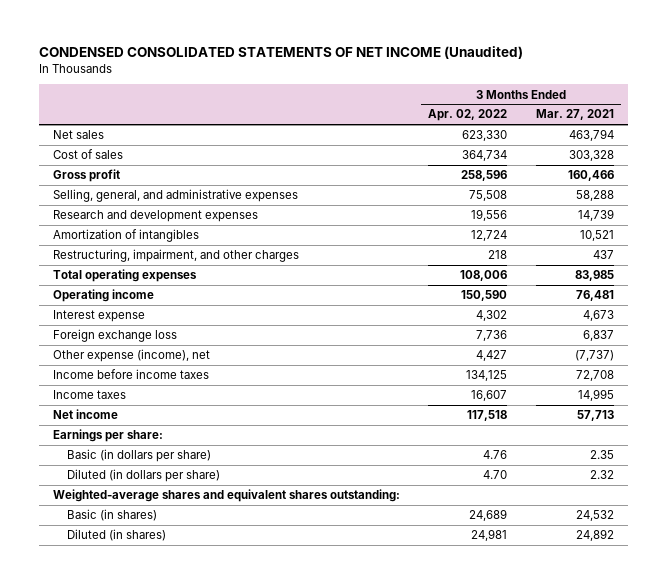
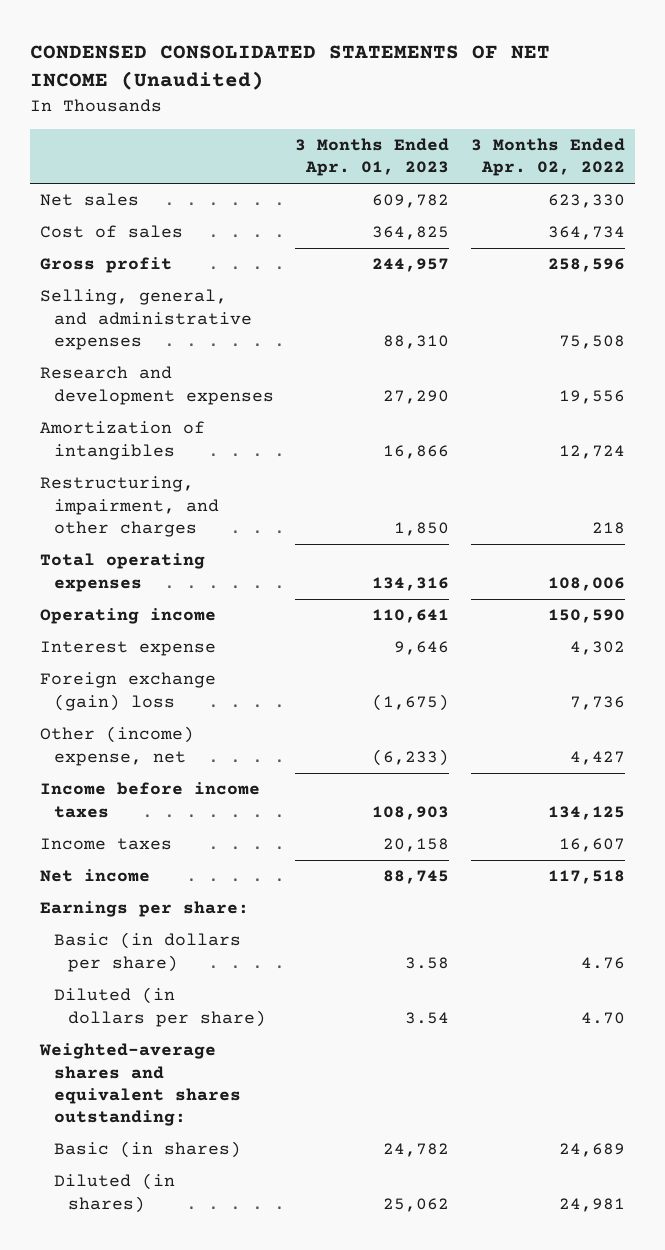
[535,109,614,121] Mar. 27, 2021 -> none
none -> [295,138,450,177] 3 Months Ended Apr. 01, 2023
[53,329,178,343] Foreign exchange loss -> [40,672,217,711] Foreign exchange (gain) loss
[53,349,211,363] Other expense (income), net -> [40,726,195,766] Other (income) expense, net

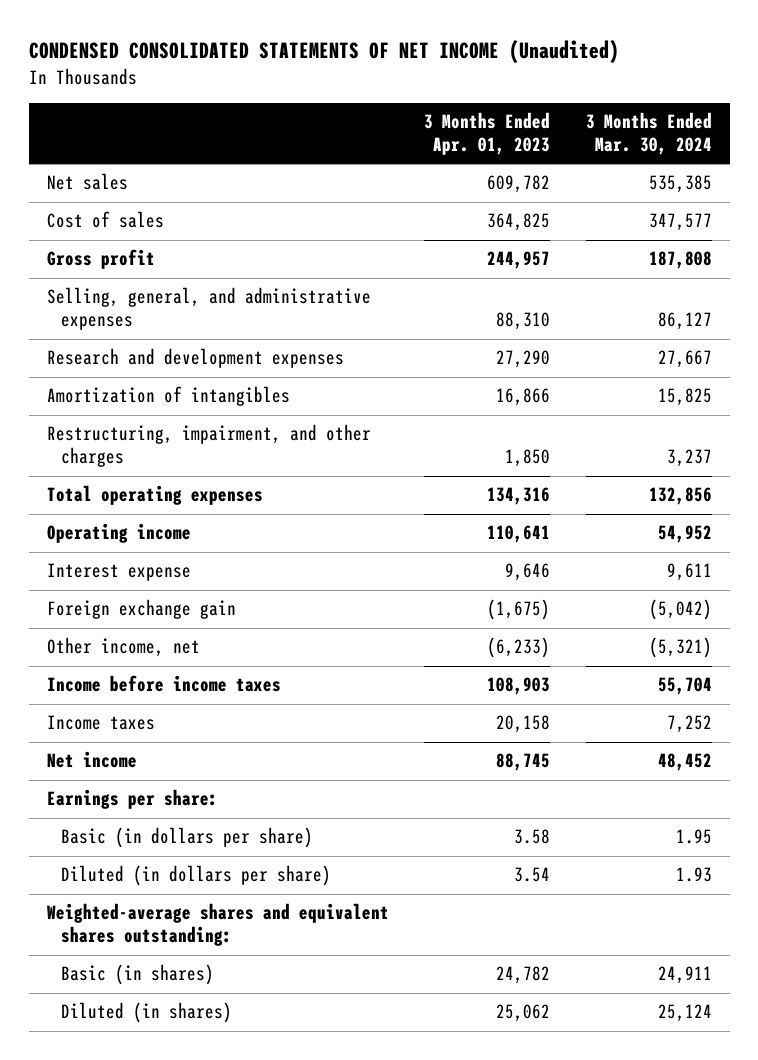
[470,138,625,177] 3 Months Ended Apr. 02, 2022 -> none
none -> [585,112,712,156] 3 Months Ended Mar. 30, 2024
[40,672,217,711] Foreign exchange (gain) loss -> [46,599,236,620] Foreign exchange gain
[40,726,195,766] Other (income) expense, net -> [46,637,200,658] Other income, net

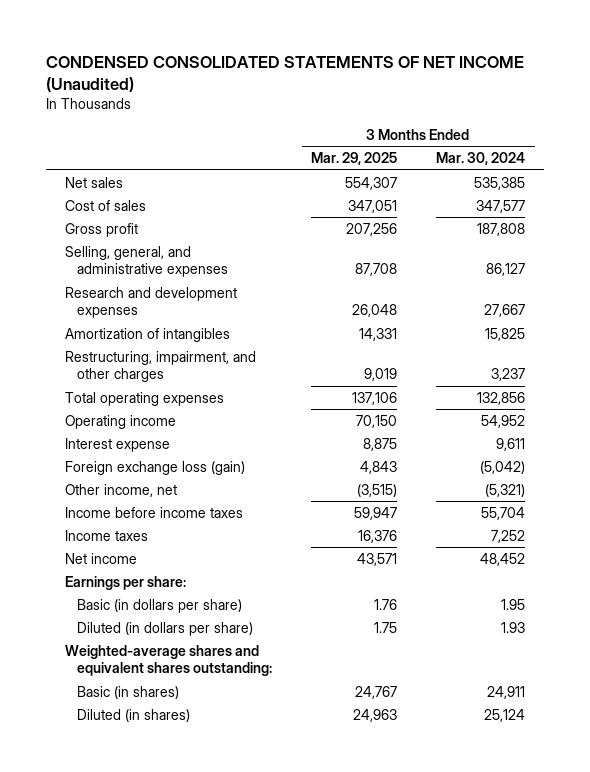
[424,112,551,156] 3 Months Ended Apr. 01, 2023 -> none
none -> [311,152,398,166] Mar. 29, 2025
[46,599,236,620] Foreign exchange gain -> [65,460,246,475] Foreign exchange loss (gain)

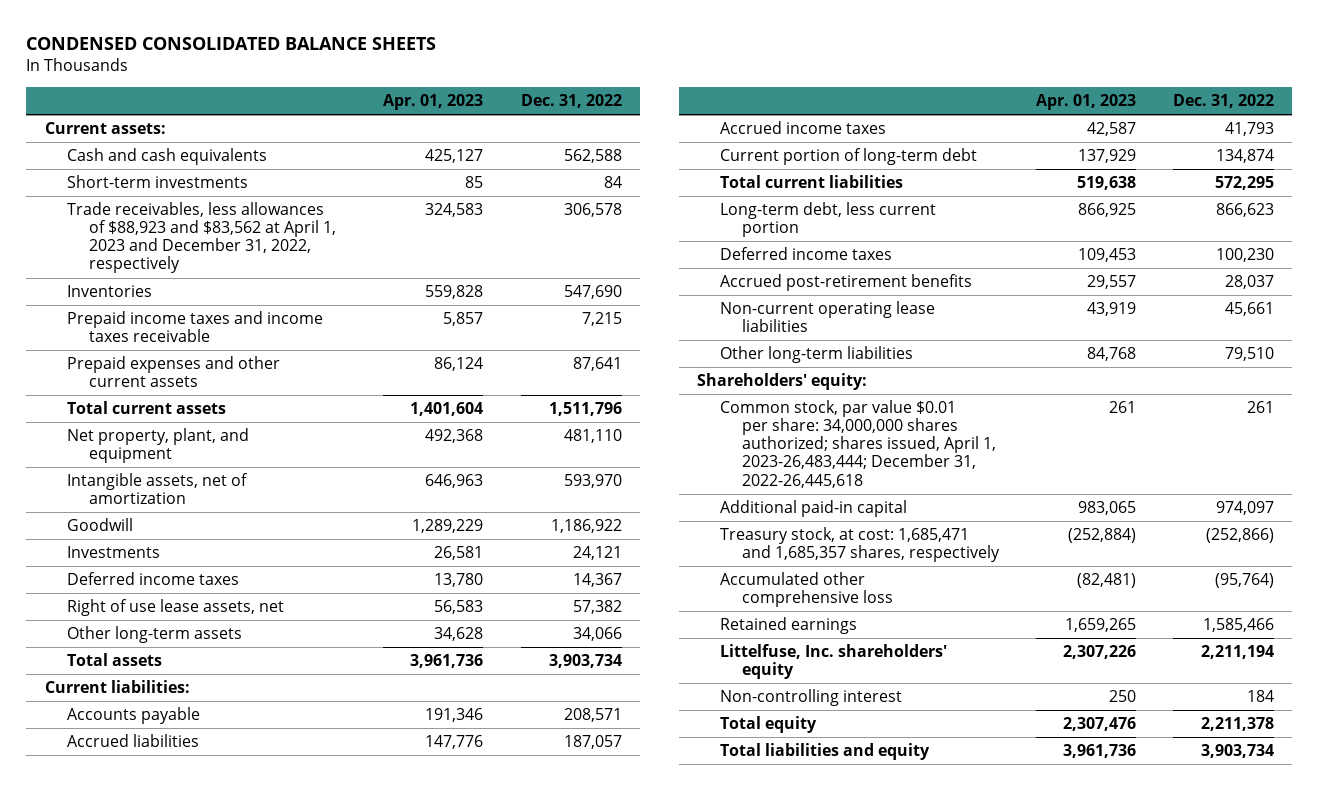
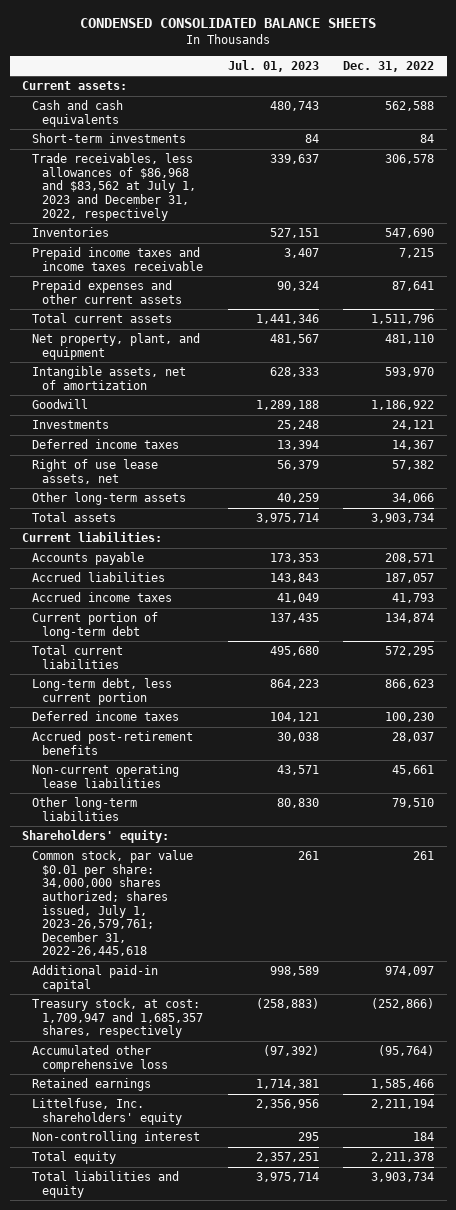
[383,93,484,110] Apr. 01, 2023 -> none
none -> [227,59,319,72] Jul. 01, 2023
[67,202,337,274] Trade receivables, less allowances of $88,923 and $83,562 at April 1, 2023 and December 31, 2022, respectively -> [31,153,197,221] Trade receivables, less allowances of $86,968 and $83,562 at July 1, 2023 and December 31, 2022, respectively
[719,400,996,488] Common stock, par value $0.01 per share: 34,000,000 shares authorized; shares issued, April 1, 2023-26,483,444; December 31, 2022-26,445,618 -> [31,850,193,957] Common stock, par value $0.01 per share: 34,000,000 shares authorized; shares issued, July 1, 2023-26,579,761; December 31, 2022-26,445,618
[719,527,1000,563] Treasury stock, at cost: 1,685,471 and 1,685,357 shares, respectively -> [31,998,204,1039] Treasury stock, at cost: 1,709,947 and 1,685,357 shares, respectively

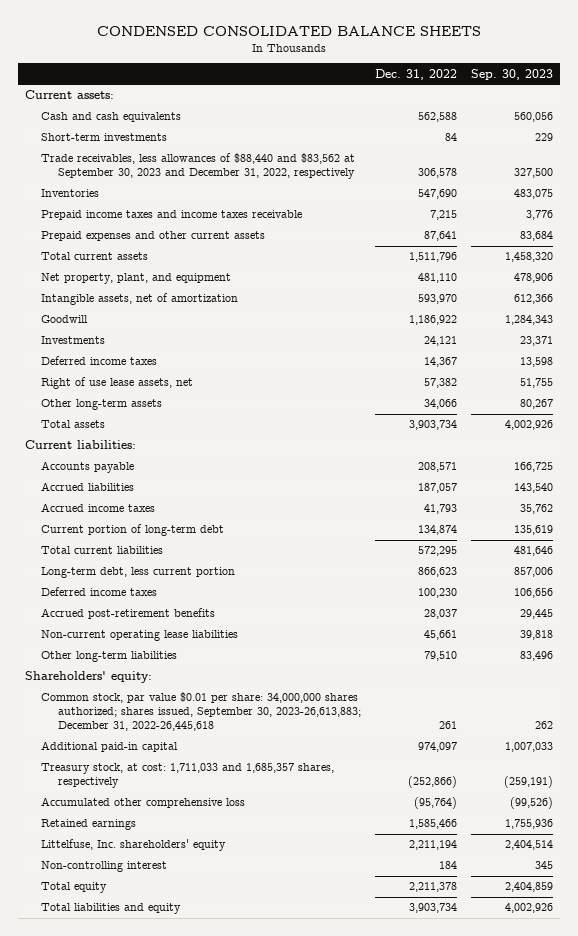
[227,59,319,72] Jul. 01, 2023 -> none
none -> [470,68,553,80] Sep. 30, 2023
[31,153,197,221] Trade receivables, less allowances of $86,968 and $83,562 at July 1, 2023 and December 31, 2022, respectively -> [41,153,356,180] Trade receivables, less allowances of $88,440 and $83,562 at September 30, 2023 and December 31, 2022, respectively
[31,850,193,957] Common stock, par value $0.01 per share: 34,000,000 shares authorized; shares issued, July 1, 2023-26,579,761; December 31, 2022-26,445,618 -> [41,692,361,732] Common stock, par value $0.01 per share: 34,000,000 shares authorized; shares issued, September 30, 2023-26,613,883; December 31, 2022-26,445,618
[31,998,204,1039] Treasury stock, at cost: 1,709,947 and 1,685,357 shares, respectively -> [41,763,335,789] Treasury stock, at cost: 1,711,033 and 1,685,357 shares, respectively

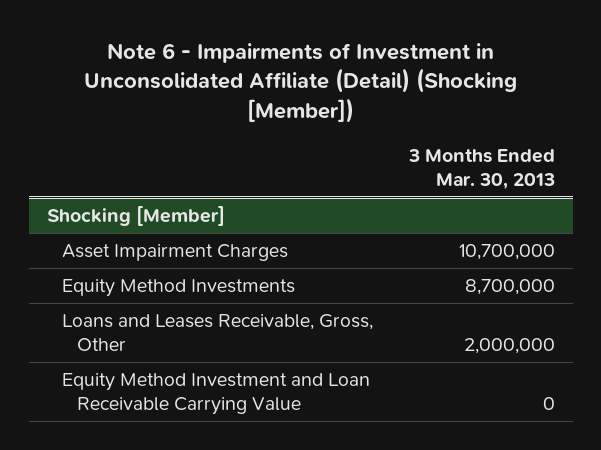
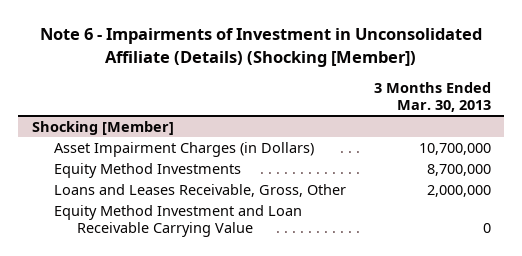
[83,42,517,124] Note 6 - Impairments of Investment in Unconsolidated Affiliate (Detail) (Shocking [Member]) -> [40,28,483,67] Note 6 - Impairments of Investment in Unconsolidated Affiliate (Details) (Shocking [Member])
[61,244,288,262] Asset Impairment Charges -> [54,141,315,157] Asset Impairment Charges (in Dollars)

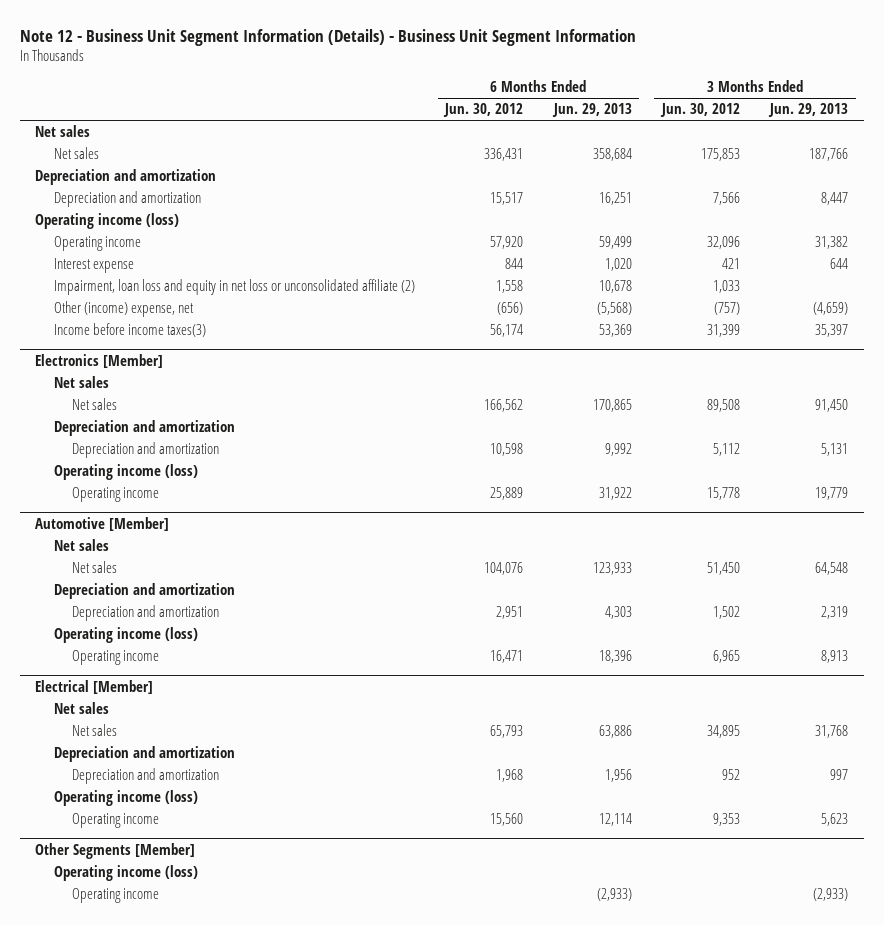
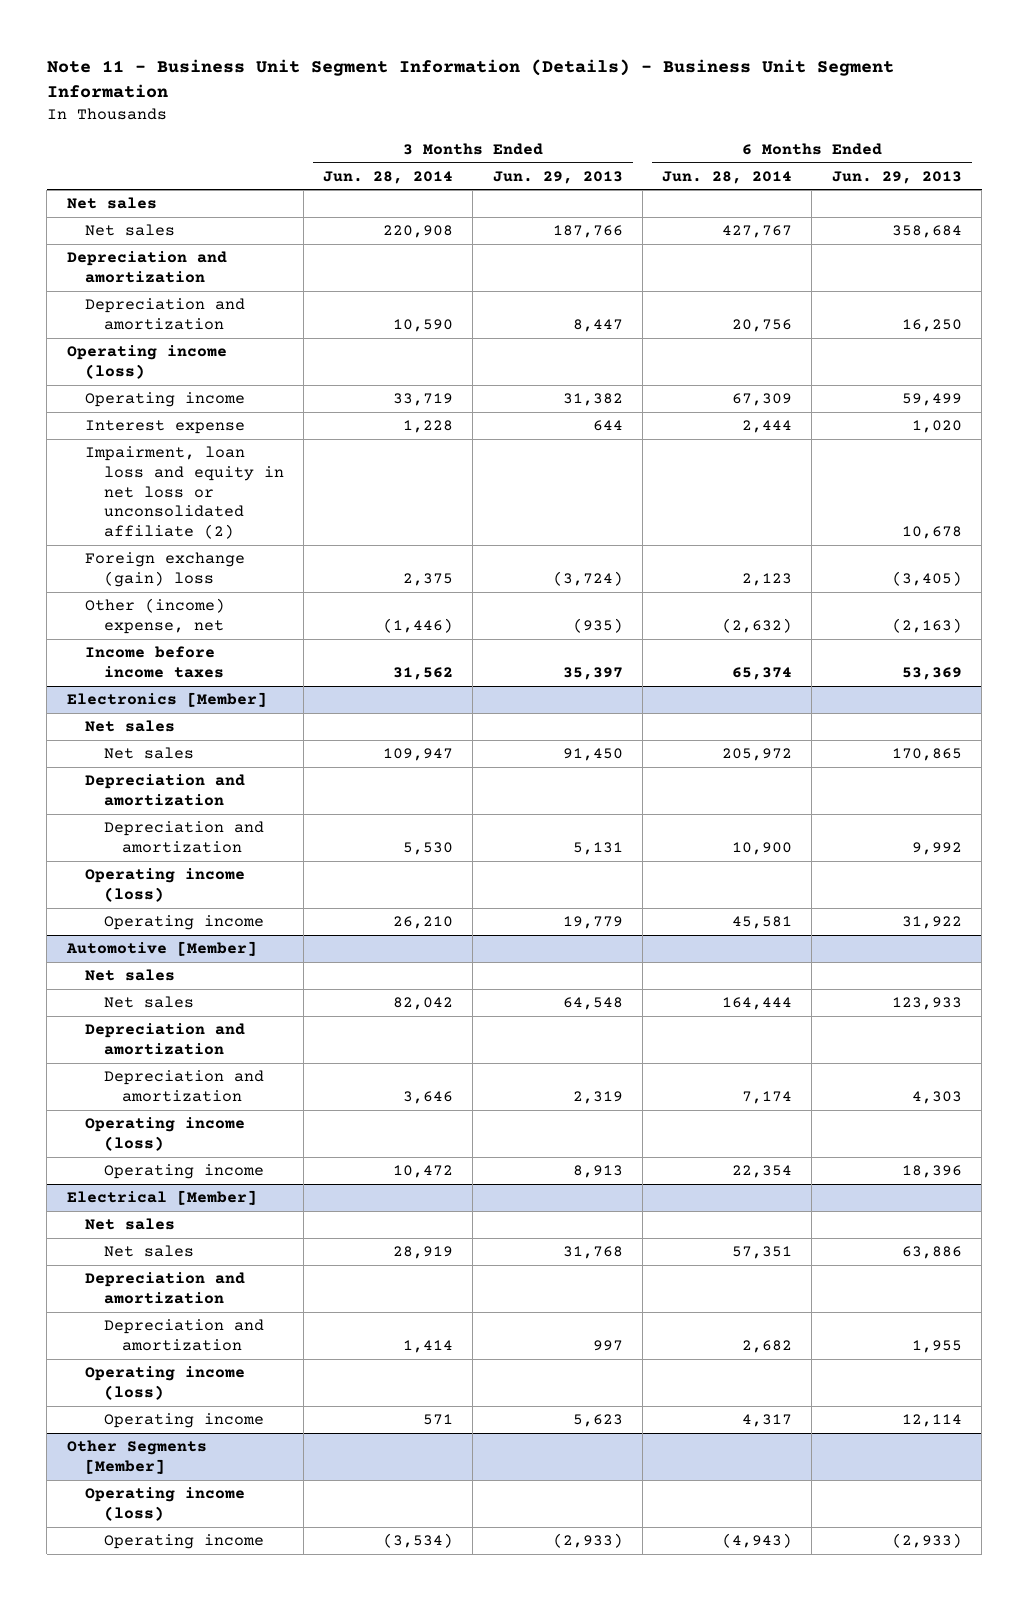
[19,29,636,47] Note 12 - Business Unit Segment Information (Details) - Business Unit Segment Information -> [46,59,894,99] Note 11 - Business Unit Segment Information (Details) - Business Unit Segment Information
[443,103,524,118] Jun. 30, 2012 -> none
[660,103,741,118] Jun. 30, 2012 -> none
none -> [323,170,454,184] Jun. 28, 2014
none -> [662,170,793,184] Jun. 28, 2014
[598,192,632,206] 16,251 -> [901,318,962,332] 16,250
none -> [85,552,246,587] Foreign exchange (gain) loss
[596,302,632,316] (5,568) -> [891,617,962,633] (2,163)
[813,302,849,316] (4,659) -> [572,617,623,633] (935)
[53,323,206,338] Income before income taxes(3) -> [85,646,224,678] Income before income taxes
[604,769,632,783] 1,956 -> [911,1339,962,1353] 1,955

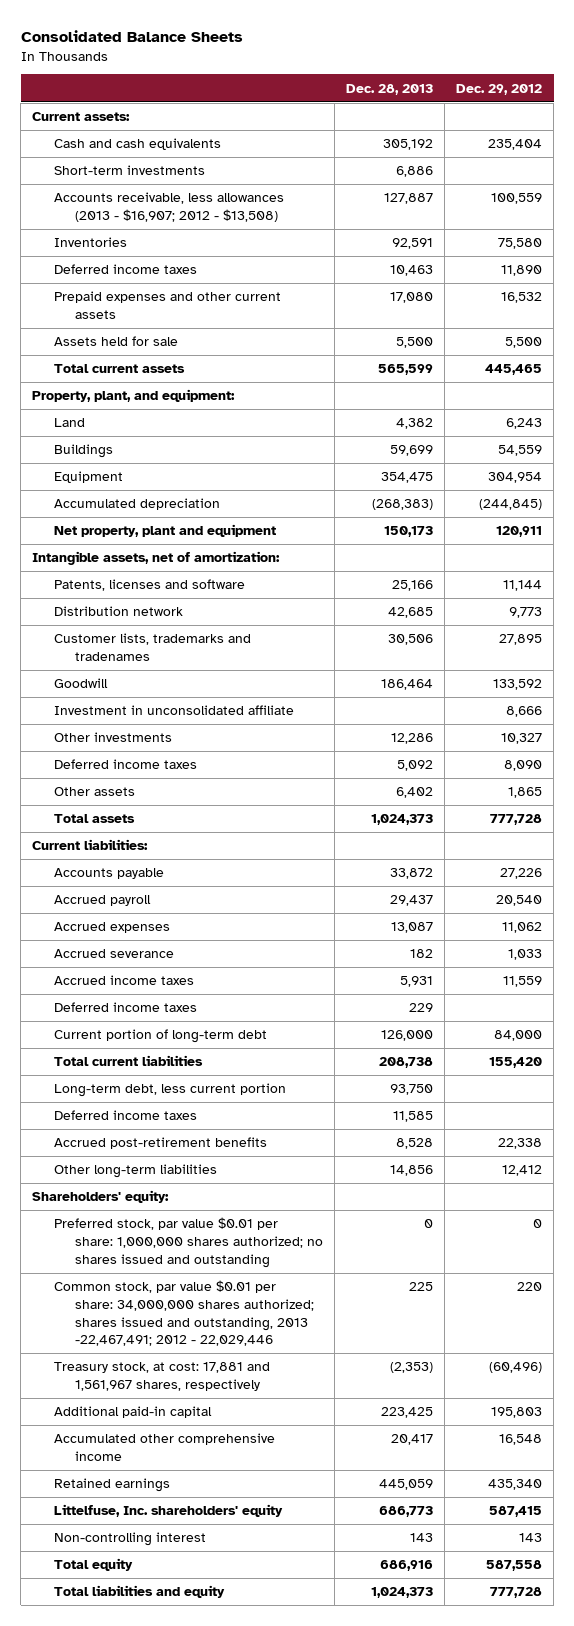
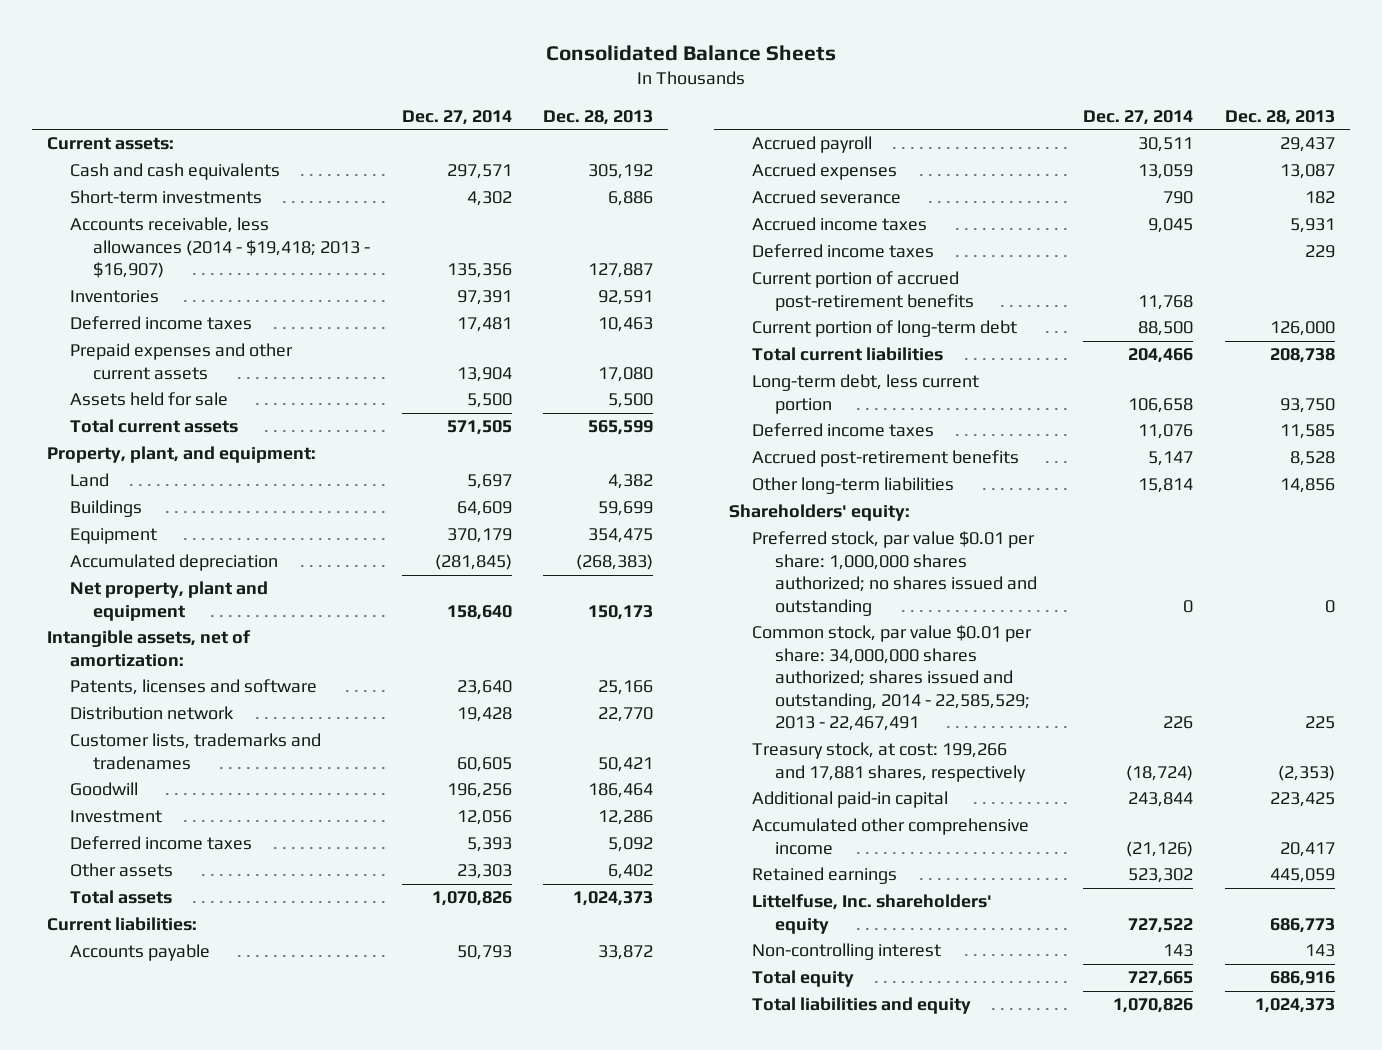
[456,83,543,95] Dec. 29, 2012 -> none
none -> [401,109,512,125] Dec. 27, 2014
[53,192,284,222] Accounts receivable, less allowances (2013 - $16,907; 2012 - $13,508) -> [70,217,371,279] Accounts receivable, less allowances (2014 - $19,418; 2013 - $16,907)
[388,607,434,619] 42,685 -> [597,707,653,723] 22,770
[388,634,434,646] 30,506 -> [597,756,653,772] 50,421
[53,705,294,716] Investment in unconsolidated affiliate -> none
[53,732,172,743] Other investments -> [70,810,163,824] Investment
none -> [752,271,975,311] Current portion of accrued post-retirement benefits
[53,1280,315,1347] Common stock, par value $0.01 per share: 34,000,000 shares authorized; shares issued and outstanding, 2013 -22,467,491; 2012 - 22,029,446 -> [752,625,1033,732] Common stock, par value $0.01 per share: 34,000,000 shares authorized; shares issued and outstanding, 2014 - 22,585,529; 2013 - 22,467,491
[53,1362,270,1391] Treasury stock, at cost: 17,881 and 1,561,967 shares, respectively -> [752,742,1027,782] Treasury stock, at cost: 199,266 and 17,881 shares, respectively

